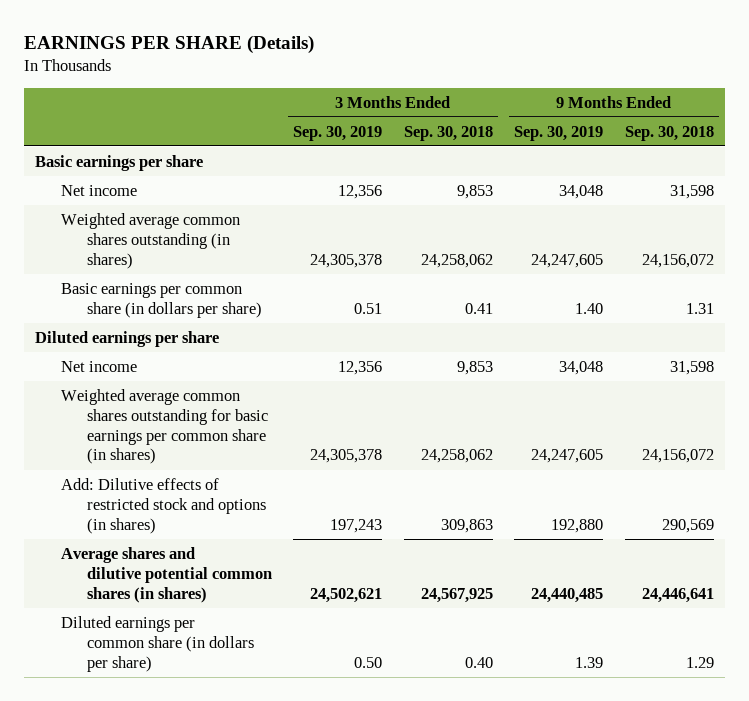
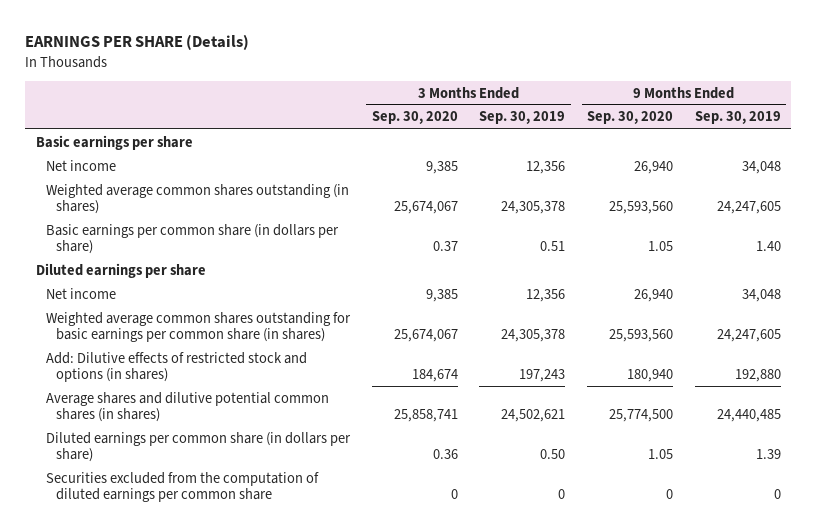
[403,125,493,141] Sep. 30, 2018 -> none
[624,125,714,141] Sep. 30, 2018 -> none
none -> [371,111,458,125] Sep. 30, 2020
none -> [586,111,673,125] Sep. 30, 2020
none -> [46,471,320,503] Securities excluded from the computation of diluted earnings per common share

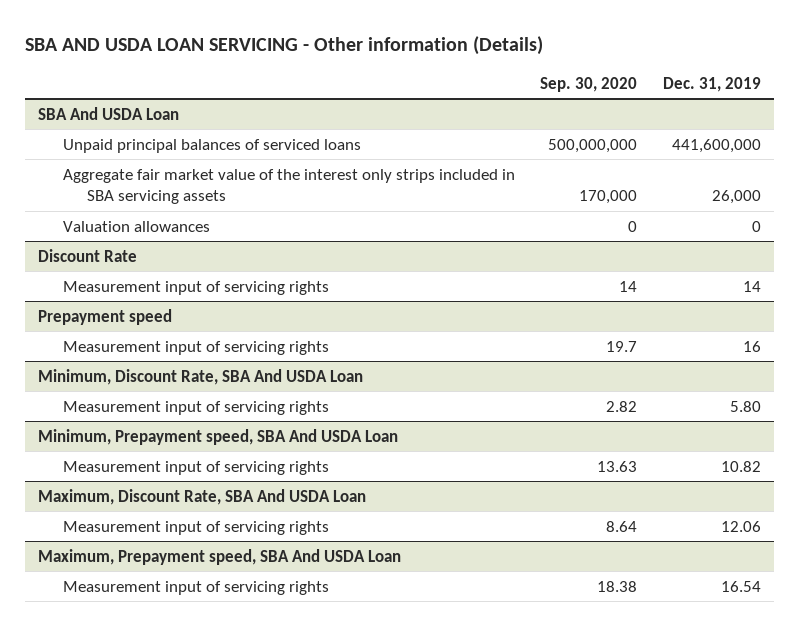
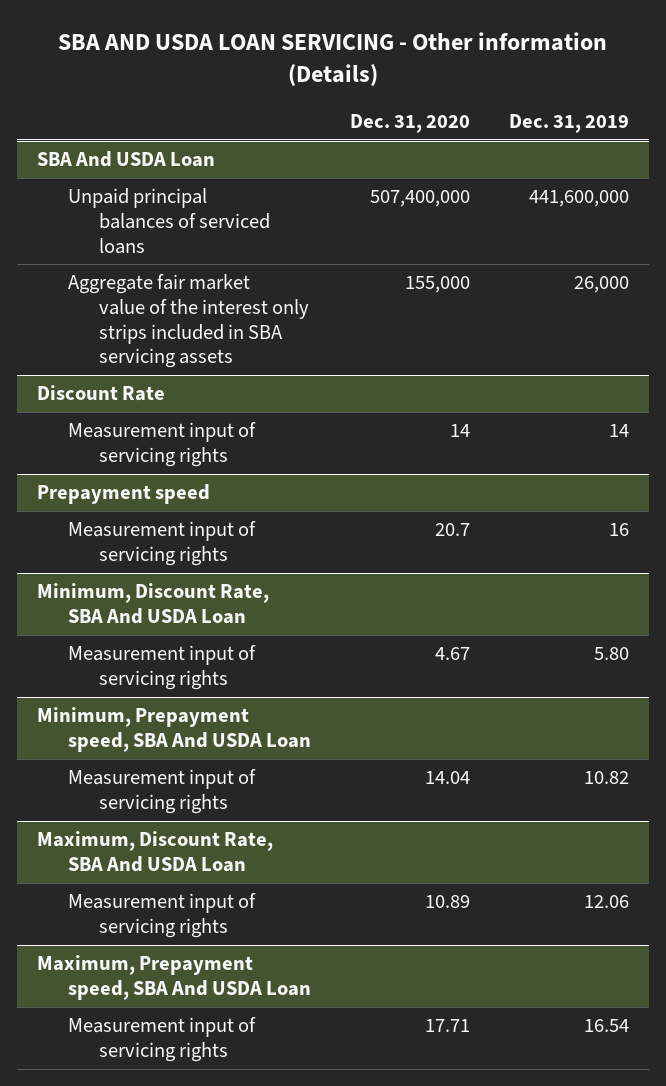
[540,76,638,92] Sep. 30, 2020 -> none
none -> [350,113,471,133] Dec. 31, 2020
[62,220,210,232] Valuation allowances -> none

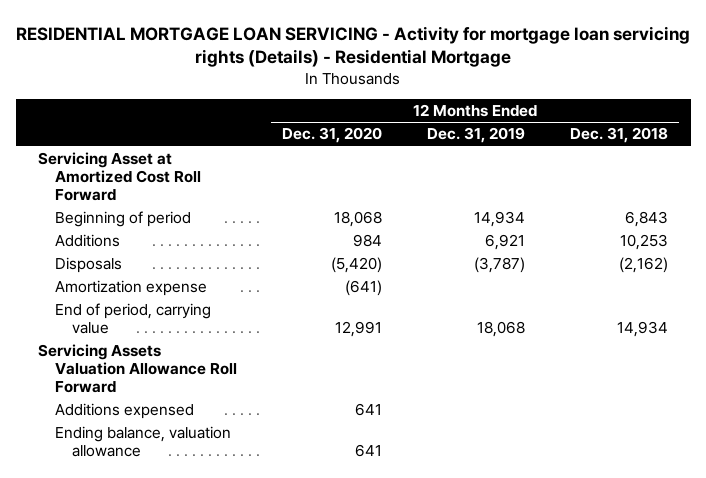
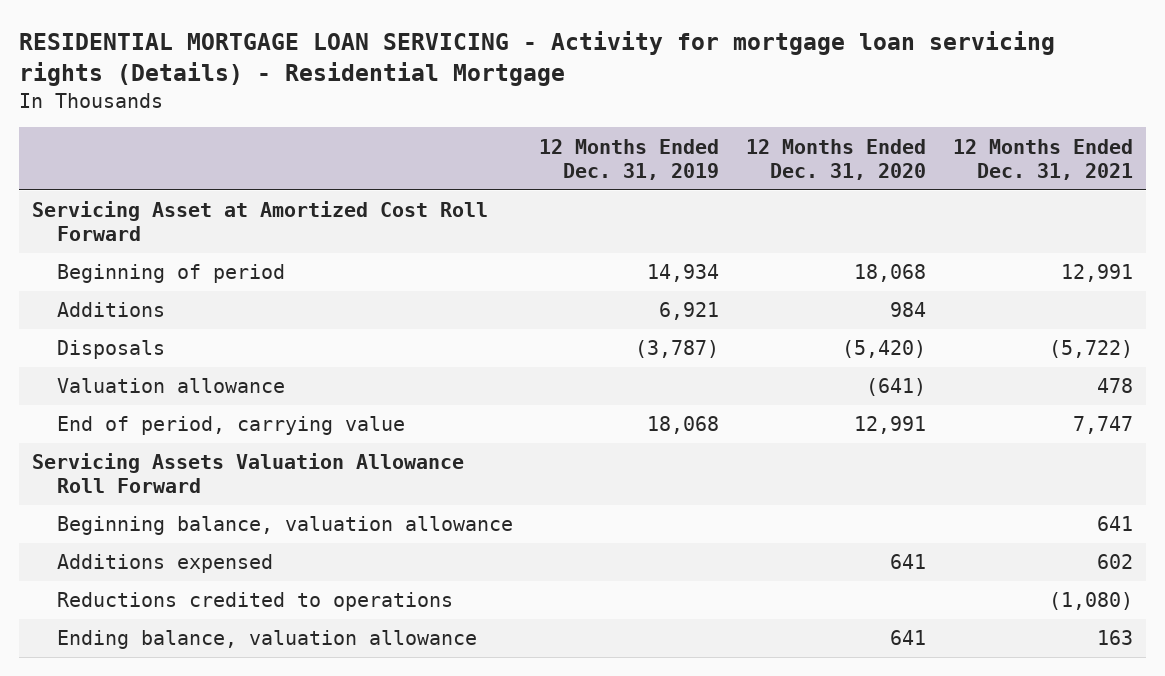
[570,127,669,144] Dec. 31, 2018 -> none
none -> [952,138,1133,180] 12 Months Ended Dec. 31, 2021
[55,280,208,297] Amortization expense -> [56,378,285,394] Valuation allowance
none -> [56,516,513,536] Beginning balance, valuation allowance
none -> [56,592,453,612] Reductions credited to operations

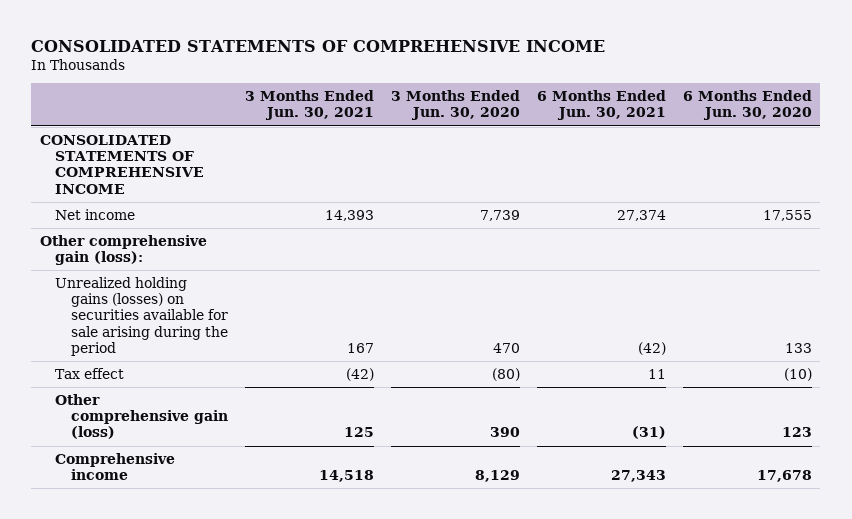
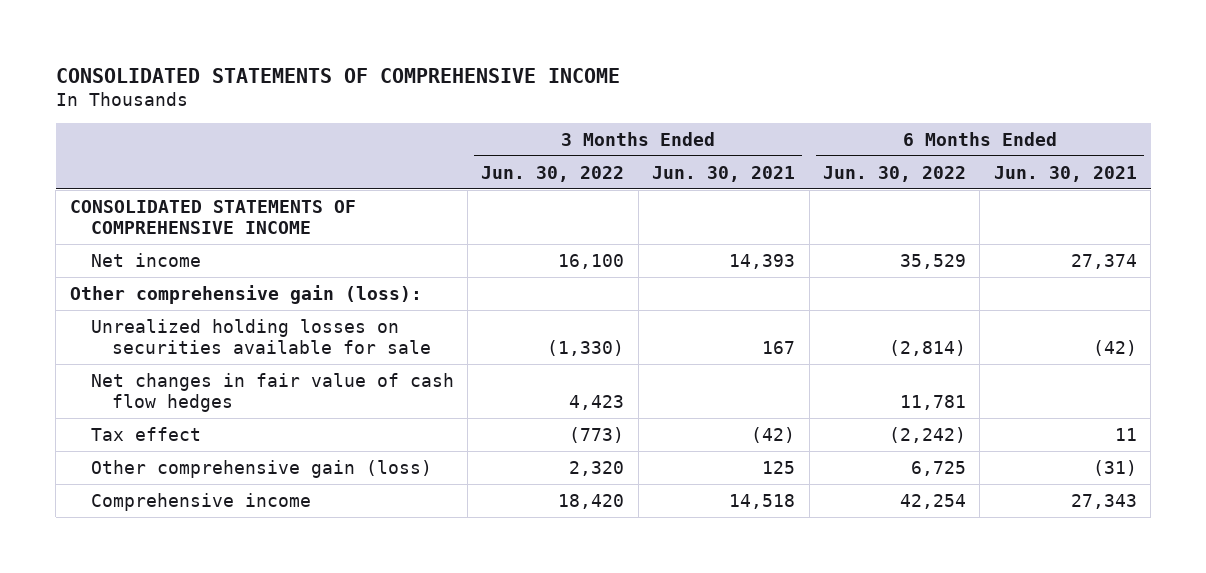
[390,90,520,121] 3 Months Ended Jun. 30, 2020 -> none
[682,90,812,121] 6 Months Ended Jun. 30, 2020 -> none
none -> [481,165,625,182] Jun. 30, 2022
none -> [822,165,966,182] Jun. 30, 2022
[55,276,229,357] Unrealized holding gains (losses) on securities available for sale arising during the period -> [90,318,431,355] Unrealized holding losses on securities available for sale
none -> [90,372,454,413] Net changes in fair value of cash flow hedges

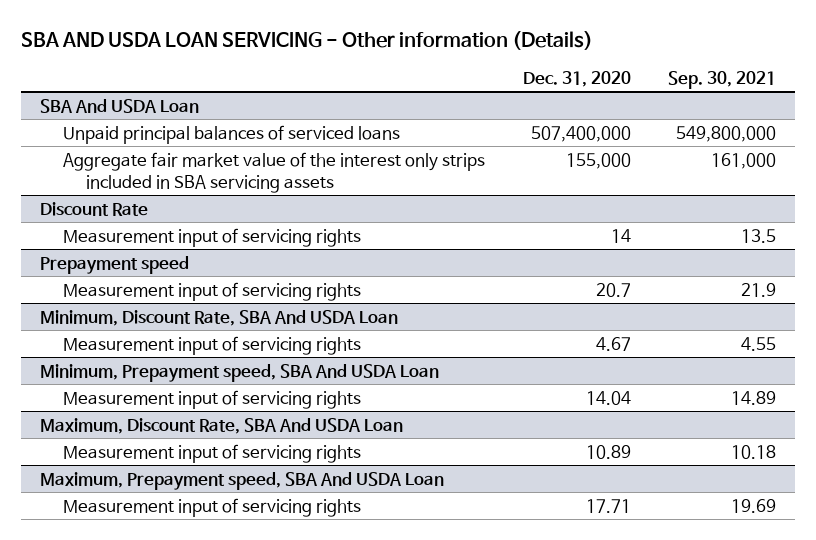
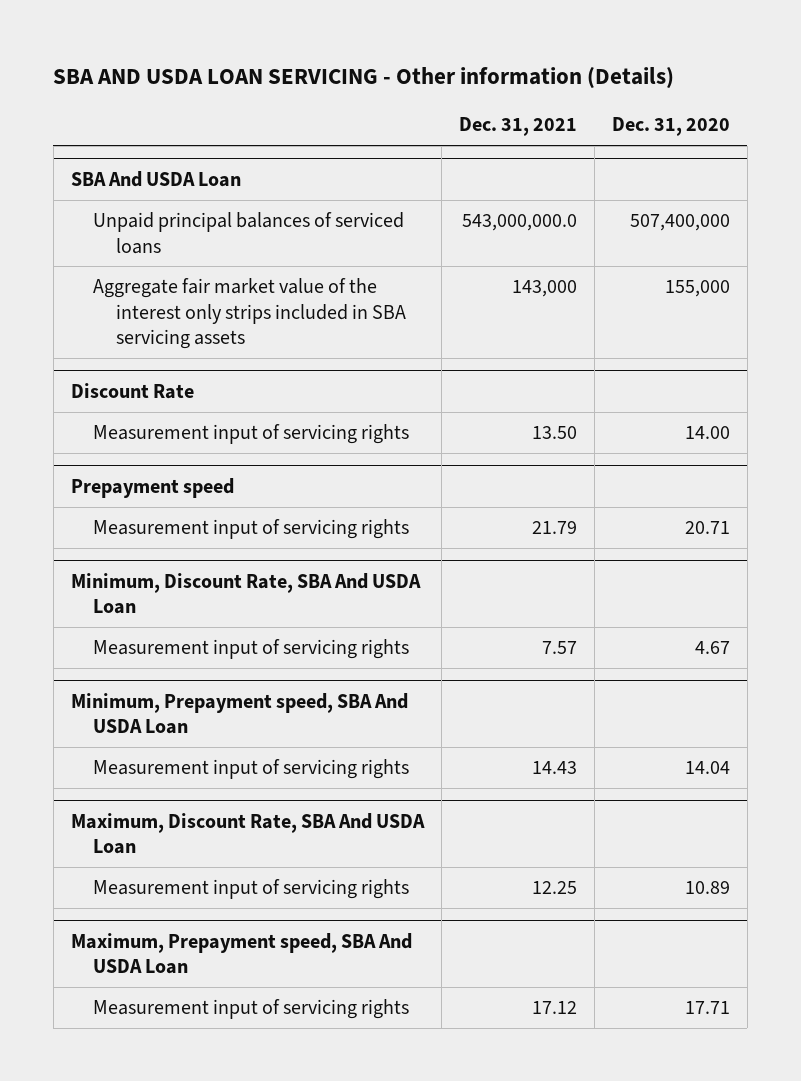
[668,71,777,90] Sep. 30, 2021 -> none
none -> [458,117,577,137] Dec. 31, 2021
[610,228,631,243] 14 -> [684,425,730,439] 14.00
[595,282,631,297] 20.7 -> [684,520,730,534] 20.71

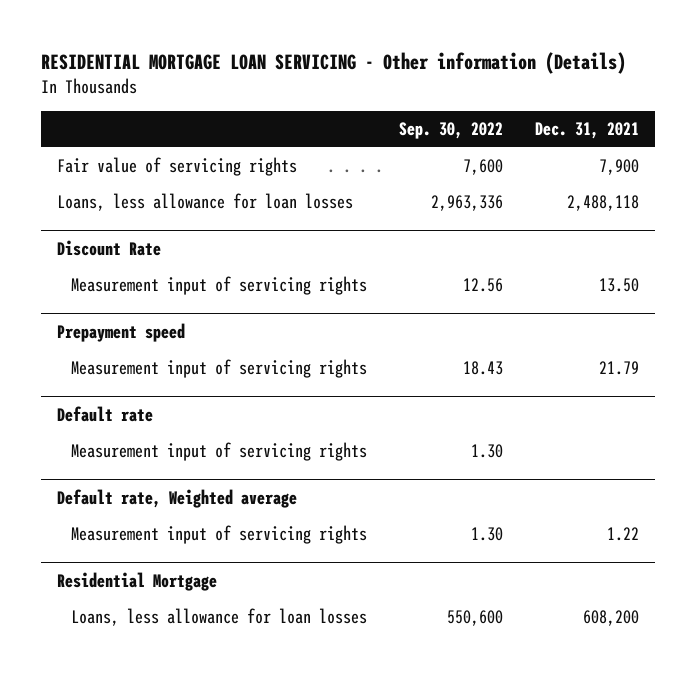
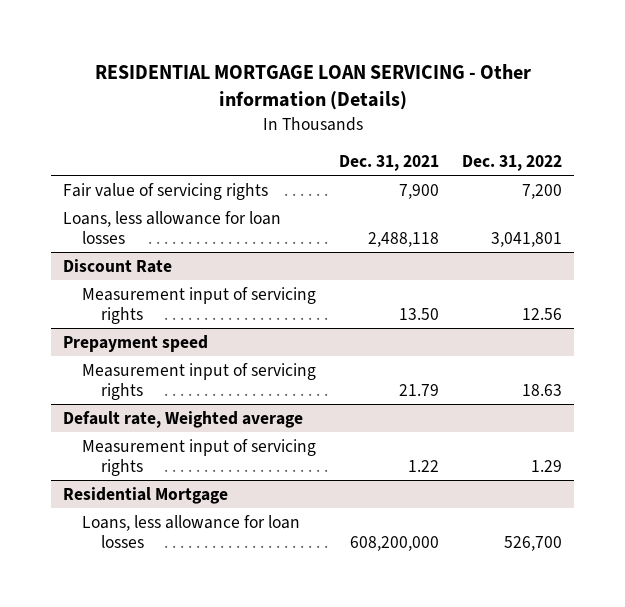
[398,121,503,139] Sep. 30, 2022 -> none
none -> [462,155,563,172] Dec. 31, 2022
[57,406,154,423] Default rate -> none
[70,442,367,462] Measurement input of servicing rights -> none
[582,610,639,627] 608,200 -> [350,536,440,552] 608,200,000

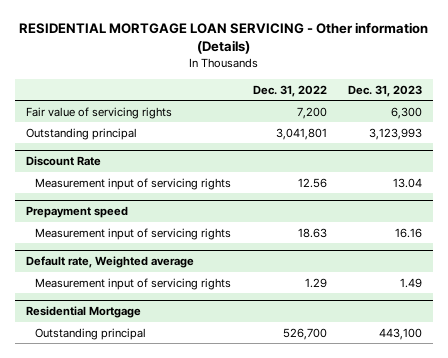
[339,155,440,172] Dec. 31, 2021 -> none
none -> [348,84,423,97] Dec. 31, 2023
[62,210,281,245] Loans, less allowance for loan losses -> [25,127,137,140] Outstanding principal
[82,514,301,549] Loans, less allowance for loan losses -> [35,327,147,340] Outstanding principal

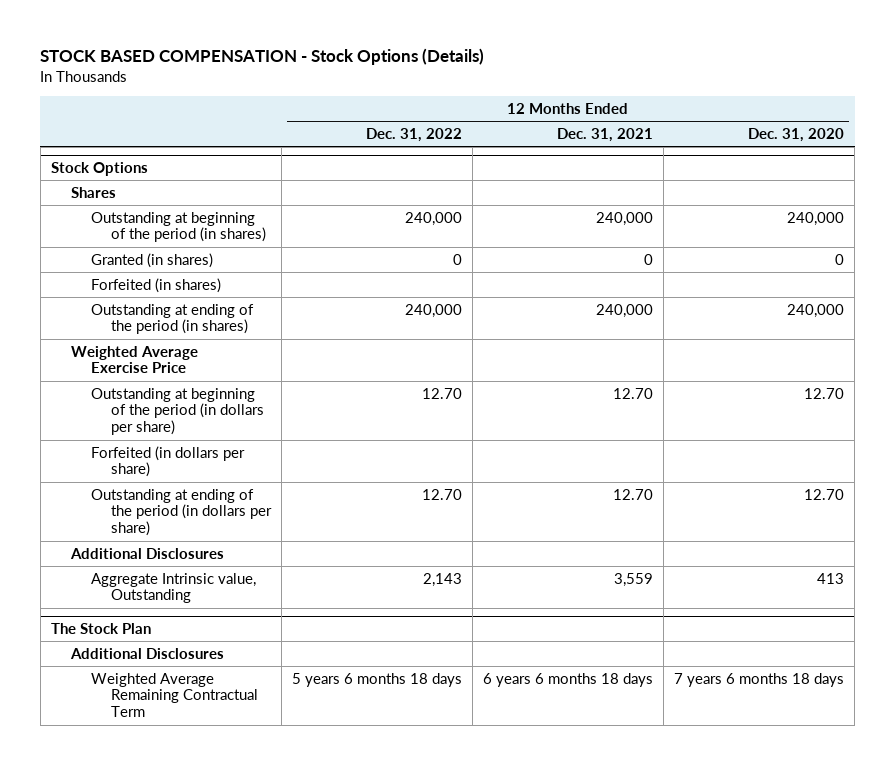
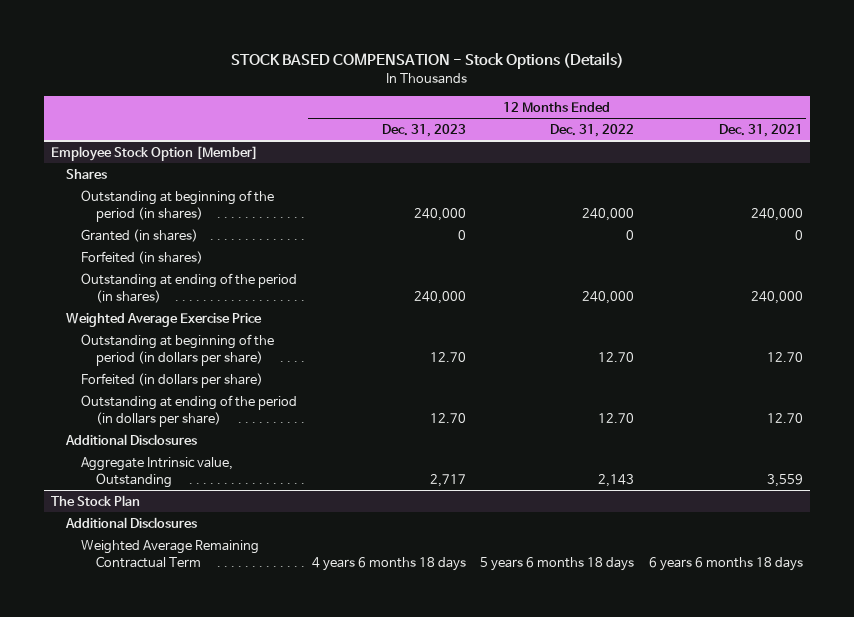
[748,127,845,142] Dec. 31, 2020 -> none
none -> [381,123,466,137] Dec. 31, 2023
[50,162,148,177] Stock Options -> [51,145,259,161] Employee Stock Option [Member]

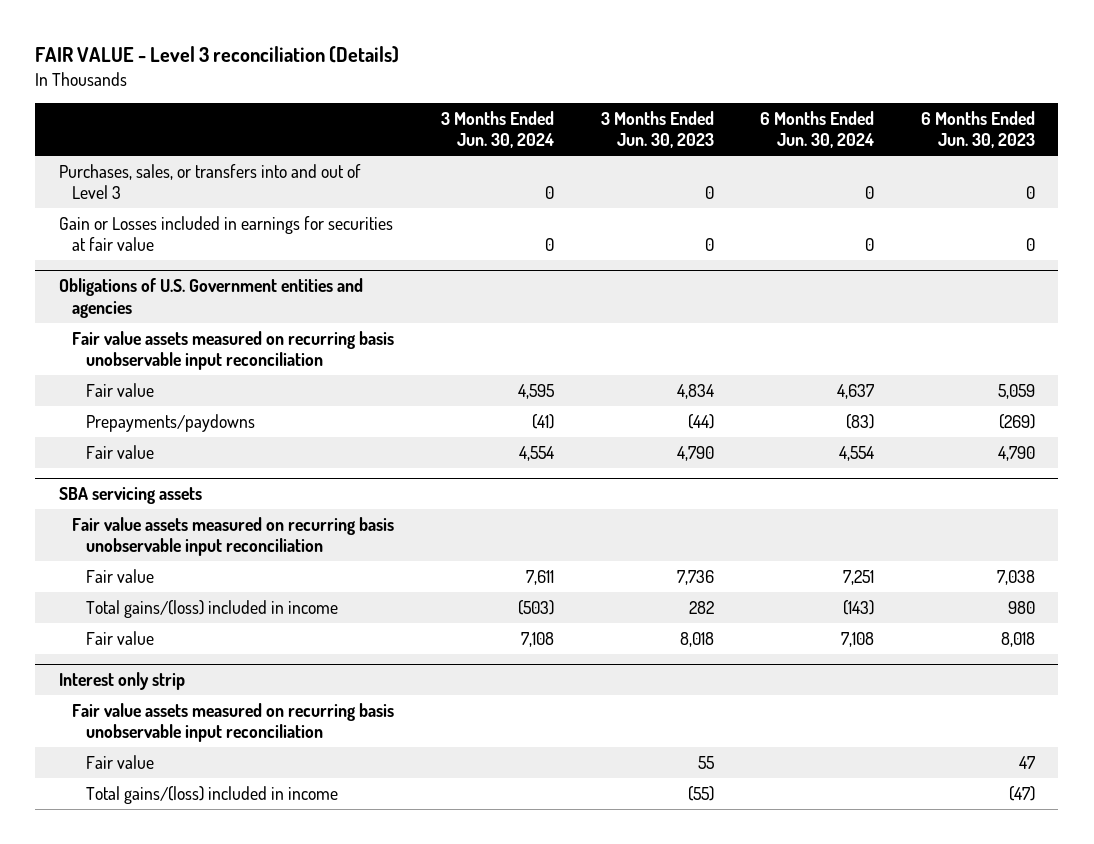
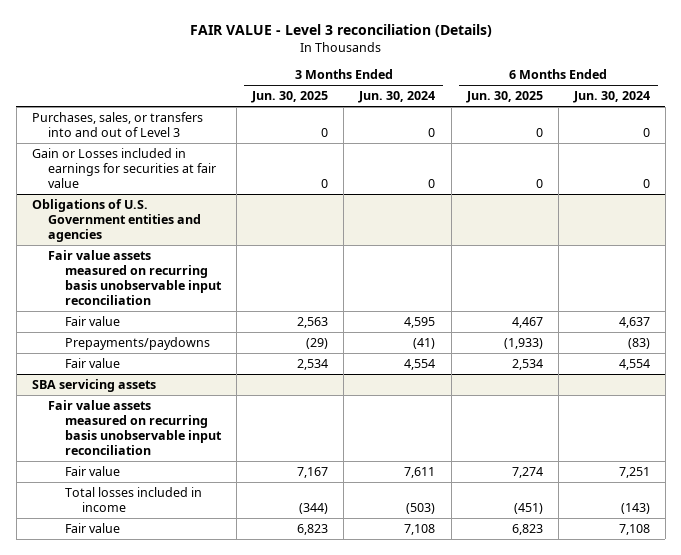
[600,110,714,149] 3 Months Ended Jun. 30, 2023 -> none
[920,110,1035,149] 6 Months Ended Jun. 30, 2023 -> none
none -> [251,91,329,104] Jun. 30, 2025
none -> [465,91,543,104] Jun. 30, 2025
[85,599,338,618] Total gains/(loss) included in income -> [65,486,203,512] Total losses included in income
[58,672,185,691] Interest only strip -> none
[72,702,395,742] Fair value assets measured on recurring basis unobservable input reconciliation -> none
[85,754,154,769] Fair value -> none
[85,785,338,804] Total gains/(loss) included in income -> none

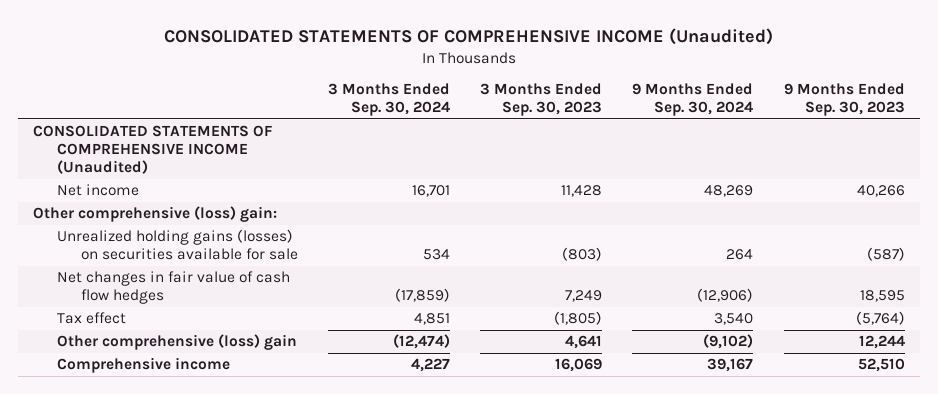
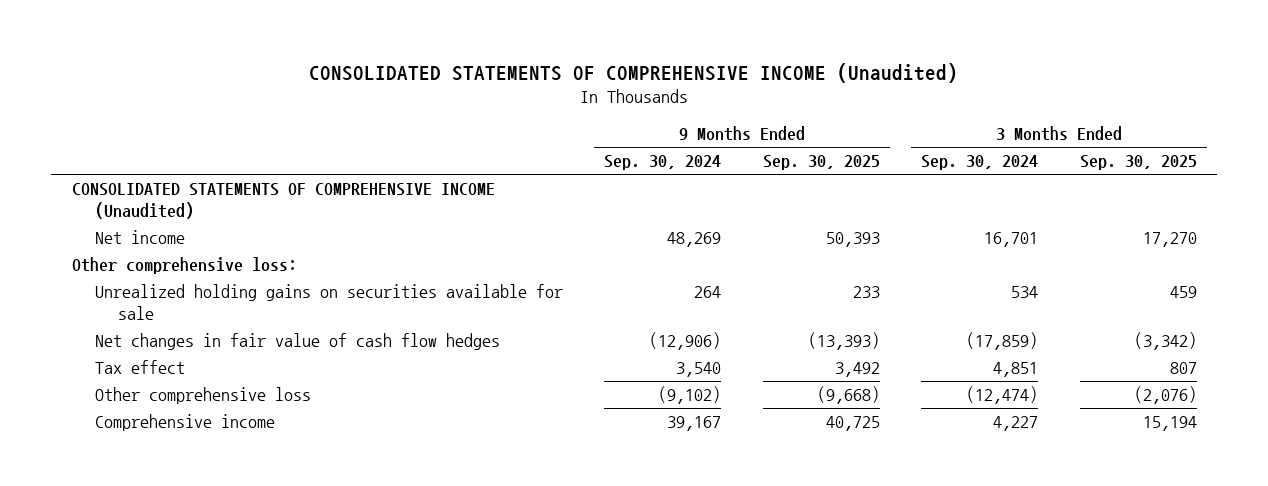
[480,83,603,117] 3 Months Ended Sep. 30, 2023 -> none
[783,83,905,117] 9 Months Ended Sep. 30, 2023 -> none
none -> [762,155,880,171] Sep. 30, 2025
none -> [1079,155,1197,171] Sep. 30, 2025
[32,206,277,223] Other comprehensive (loss) gain: -> [71,257,297,275] Other comprehensive loss:
[56,229,298,261] Unrealized holding gains (losses) on securities available for sale -> [94,284,563,321] Unrealized holding gains on securities available for sale
[56,334,297,351] Other comprehensive (loss) gain -> [94,387,311,405] Other comprehensive loss

